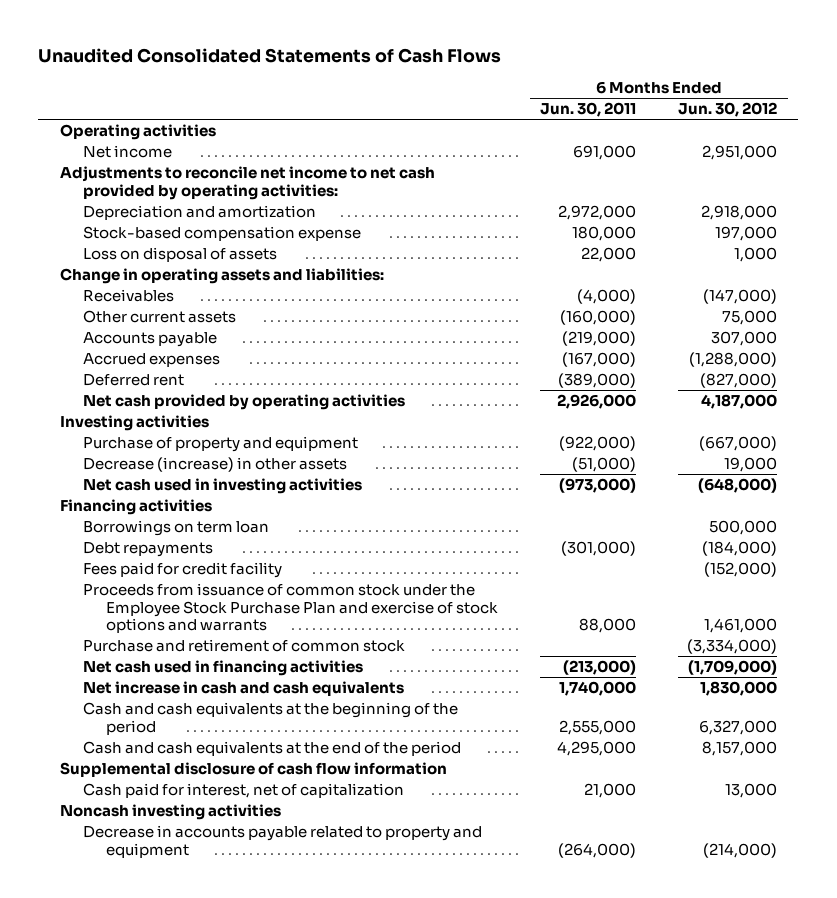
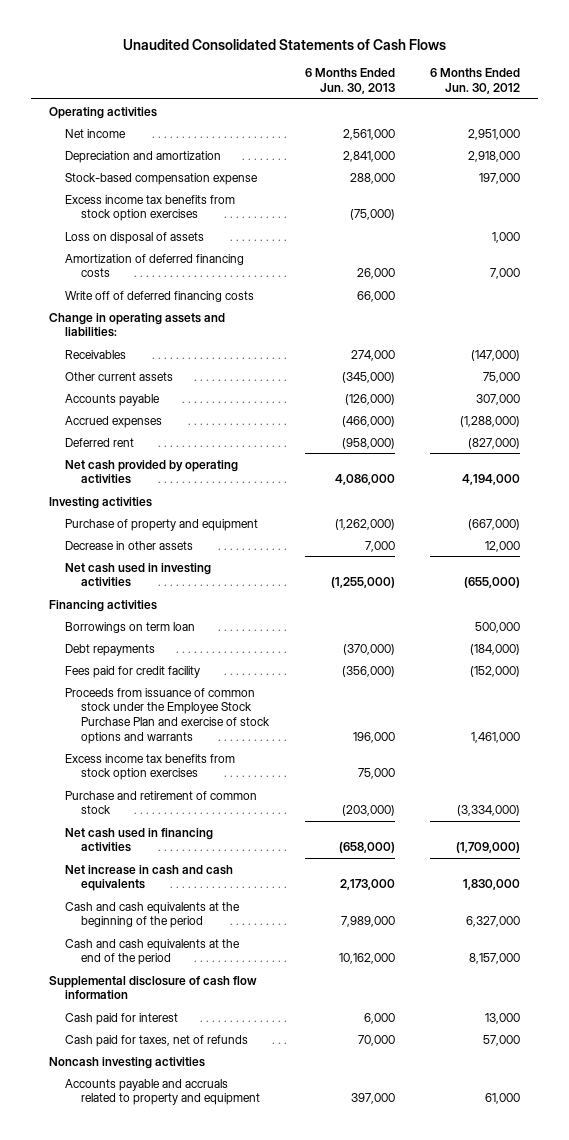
[540,102,637,118] Jun. 30, 2011 -> none
none -> [304,68,395,95] 6 Months Ended Jun. 30, 2013
[59,166,435,200] Adjustments to reconcile net income to net cash provided by operating activities: -> none
none -> [64,194,235,222] Excess income tax benefits from stock option exercises
none -> [64,253,244,278] Amortization of deferred financing costs
none -> [64,290,254,302] Write off of deferred financing costs
[701,394,778,410] 4,187,000 -> [462,474,521,486] 4,194,000
[82,457,347,473] Decrease (increase) in other assets -> [64,540,193,550] Decrease in other assets
[724,457,778,473] 19,000 -> [485,540,521,552] 12,000
[698,478,778,494] (648,000) -> [464,577,521,589] (655,000)
none -> [64,753,235,781] Excess income tax benefits from stock option exercises
[82,783,404,799] Cash paid for interest, net of capitalization -> [64,1012,178,1025] Cash paid for interest
none -> [64,1034,248,1047] Cash paid for taxes, net of refunds
[82,825,482,858] Decrease in accounts payable related to property and equipment -> [64,1078,261,1106] Accounts payable and accruals related to property and equipment
[703,842,778,858] (214,000) -> [485,1093,521,1105] 61,000

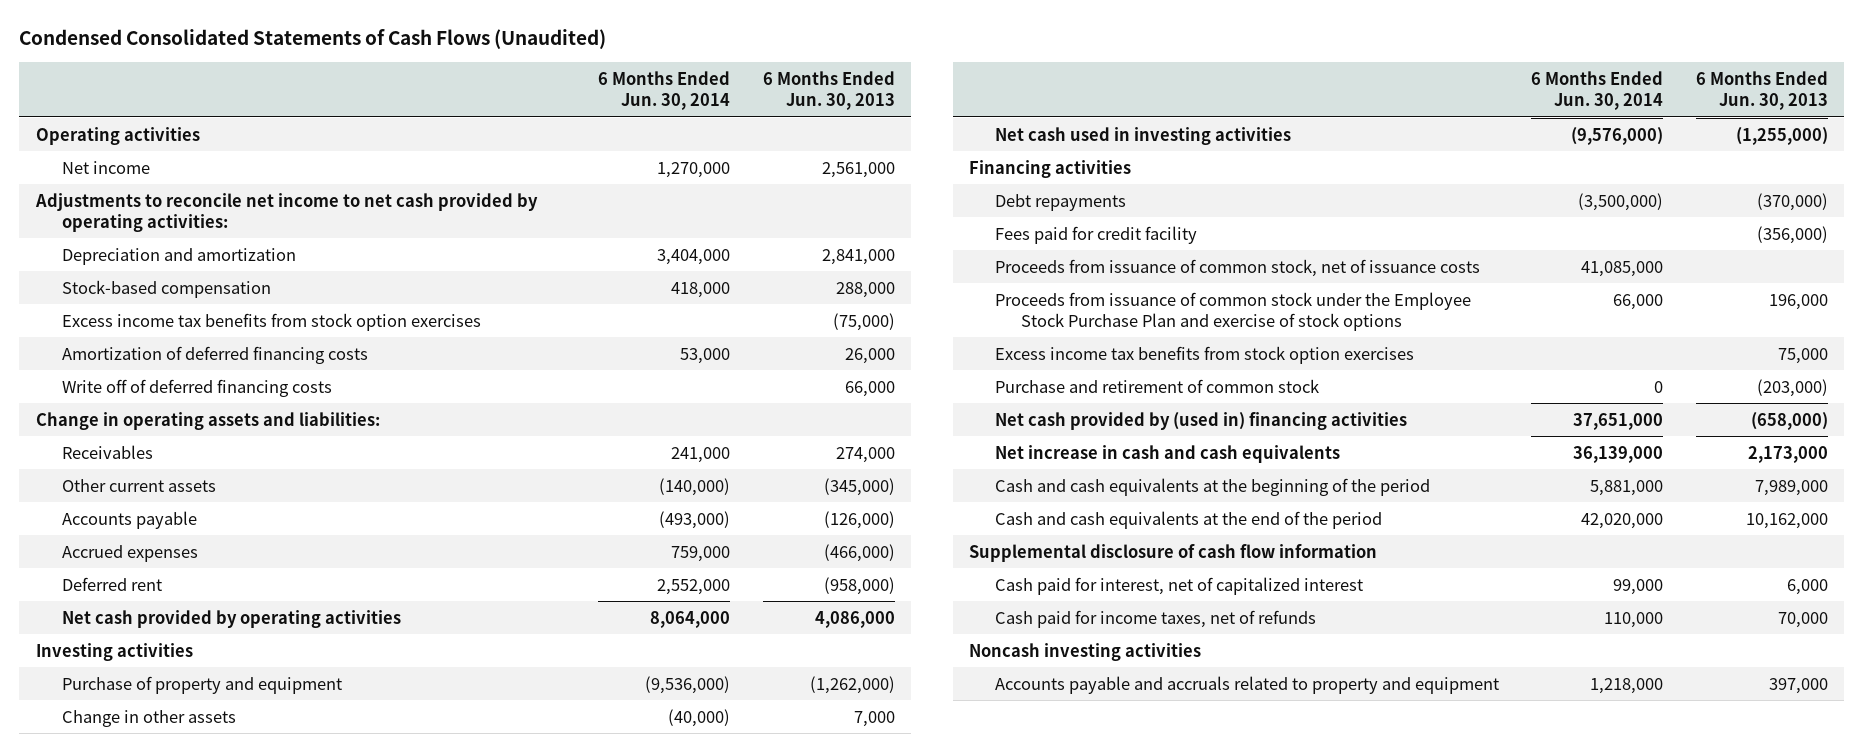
[122,38,446,50] Unaudited Consolidated Statements of Cash Flows -> [19,29,607,50] Condensed Consolidated Statements of Cash Flows (Unaudited)
[430,68,521,95] 6 Months Ended Jun. 30, 2012 -> none
none -> [598,70,731,111] 6 Months Ended Jun. 30, 2014
none -> [34,192,538,233] Adjustments to reconcile net income to net cash provided by operating activities:
[64,172,258,185] Stock-based compensation expense -> [61,279,271,298] Stock-based compensation
[64,231,204,244] Loss on disposal of assets -> none
[64,540,193,550] Decrease in other assets -> [61,709,236,727] Change in other assets
[64,621,195,633] Borrowings on term loan -> none
none -> [994,258,1480,277] Proceeds from issuance of common stock, net of issuance costs
[64,687,271,744] Proceeds from issuance of common stock under the Employee Stock Purchase Plan and exercise of stock options and warrants -> [994,291,1471,332] Proceeds from issuance of common stock under the Employee Stock Purchase Plan and exercise of stock options
[64,827,213,853] Net cash used in financing activities -> [994,411,1407,430] Net cash provided by (used in) financing activities
[64,1012,178,1025] Cash paid for interest -> [994,576,1363,595] Cash paid for interest, net of capitalized interest
[64,1034,248,1047] Cash paid for taxes, net of refunds -> [994,609,1316,628] Cash paid for income taxes, net of refunds

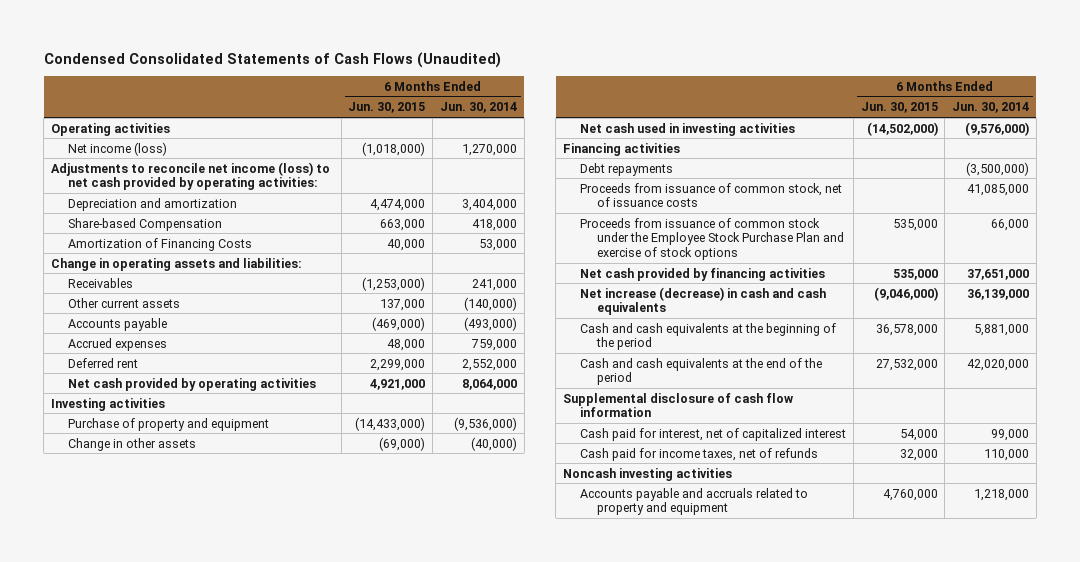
[762,70,895,111] 6 Months Ended Jun. 30, 2013 -> none
none -> [348,102,426,114] Jun. 30, 2015
[61,160,150,174] Net income -> [67,141,167,156] Net income (loss)
[34,192,538,233] Adjustments to reconcile net income to net cash provided by operating activities: -> [51,161,331,191] Adjustments to reconcile net income (loss) to net cash provided by operating activities:
[61,312,481,331] Excess income tax benefits from stock option exercises -> none
[61,378,332,397] Write off of deferred financing costs -> none
[61,279,271,298] Stock-based compensation -> [67,217,222,231] Share-based Compensation
[61,345,368,364] Amortization of deferred financing costs -> [67,237,252,251] Amortization of Financing Costs
[994,225,1197,244] Fees paid for credit facility -> none
[994,345,1414,364] Excess income tax benefits from stock option exercises -> none
[994,378,1319,393] Purchase and retirement of common stock -> none
[994,411,1407,430] Net cash provided by (used in) financing activities -> [579,267,825,281] Net cash provided by financing activities
[994,444,1340,463] Net increase in cash and cash equivalents -> [579,286,826,316] Net increase (decrease) in cash and cash equivalents

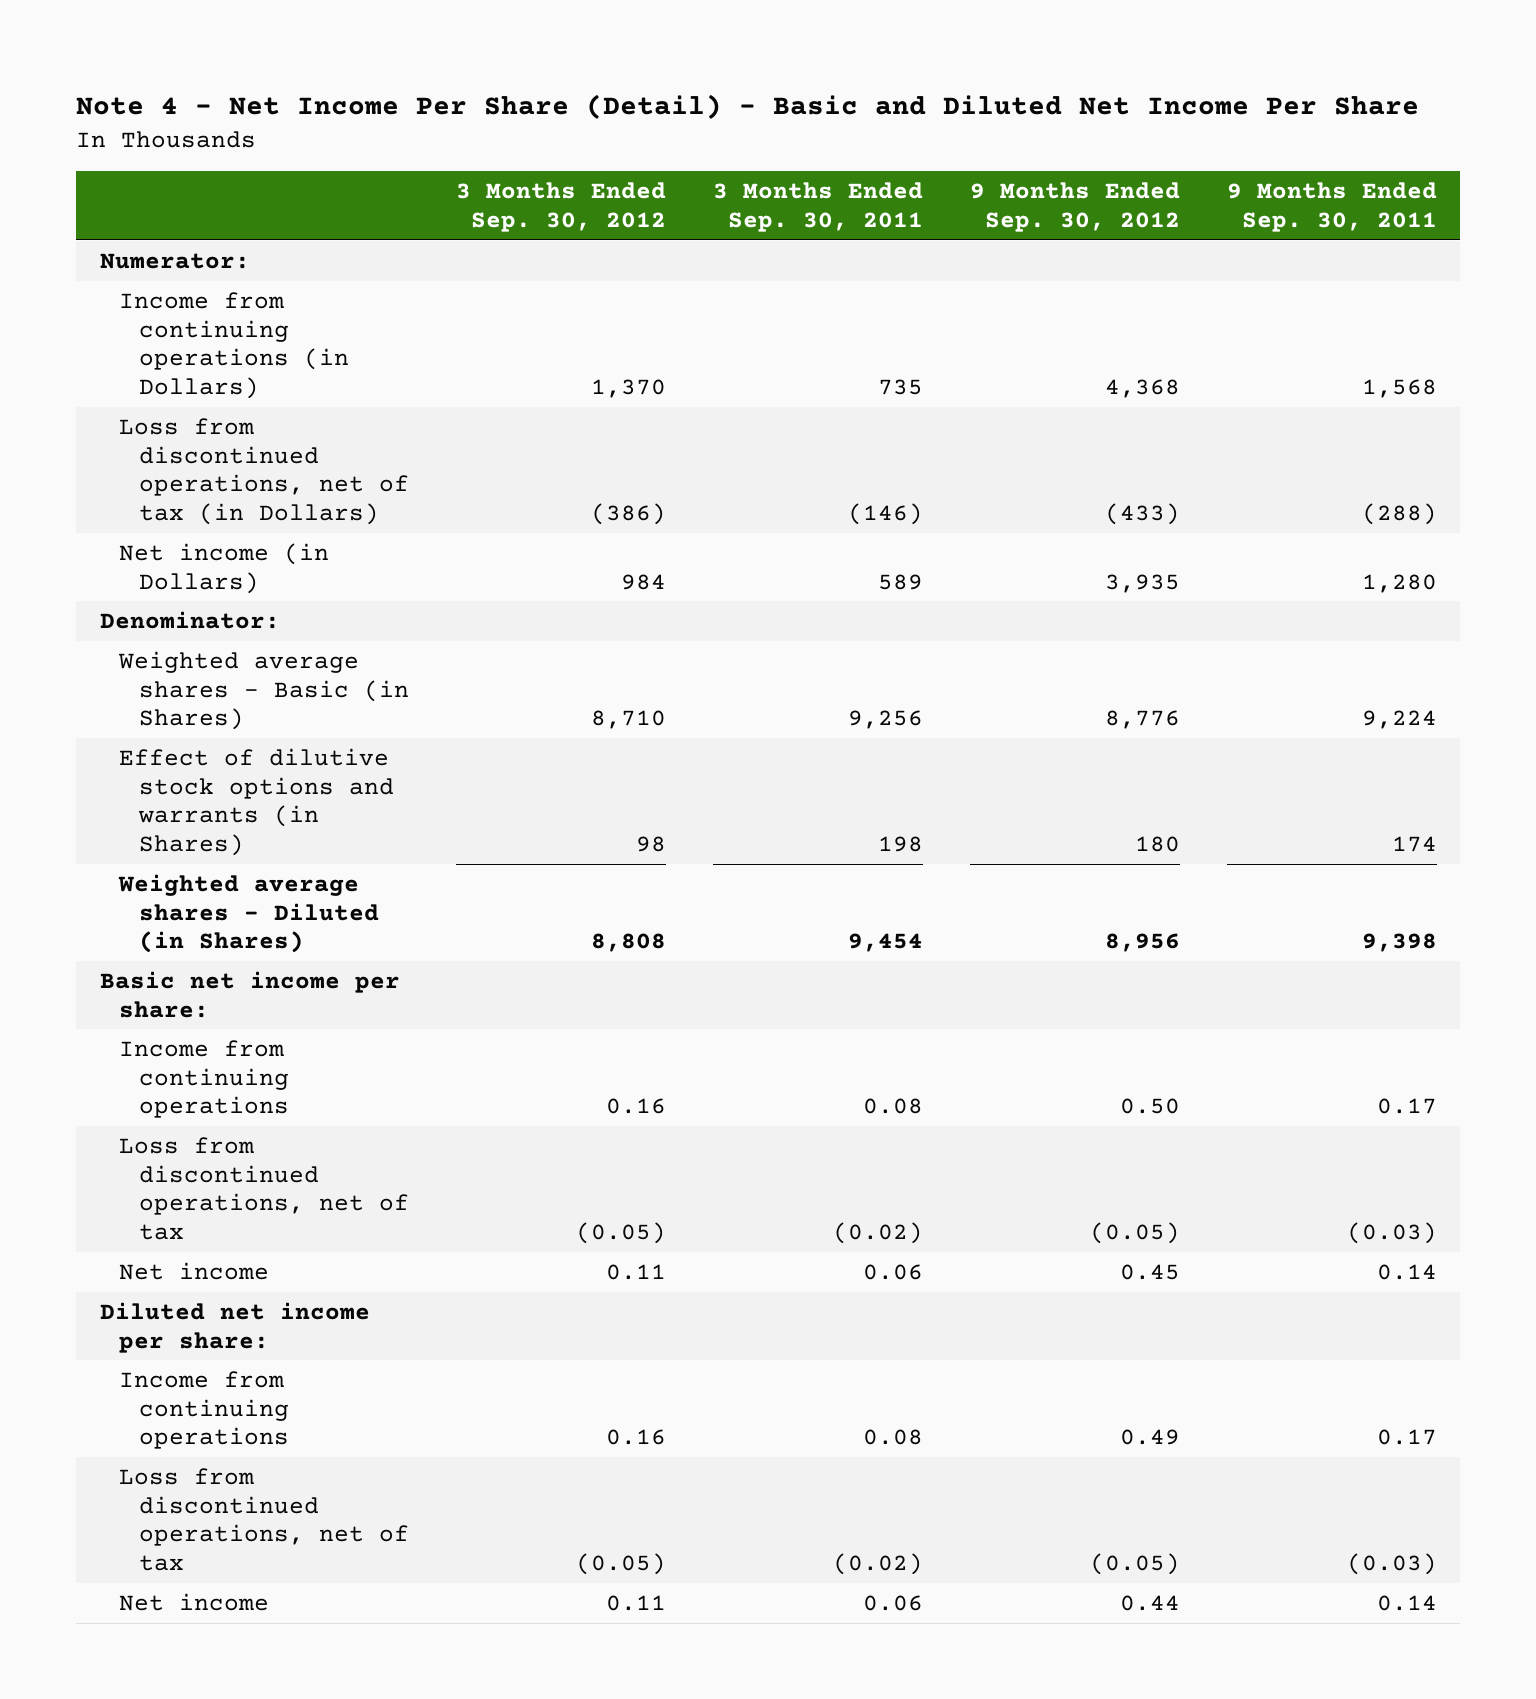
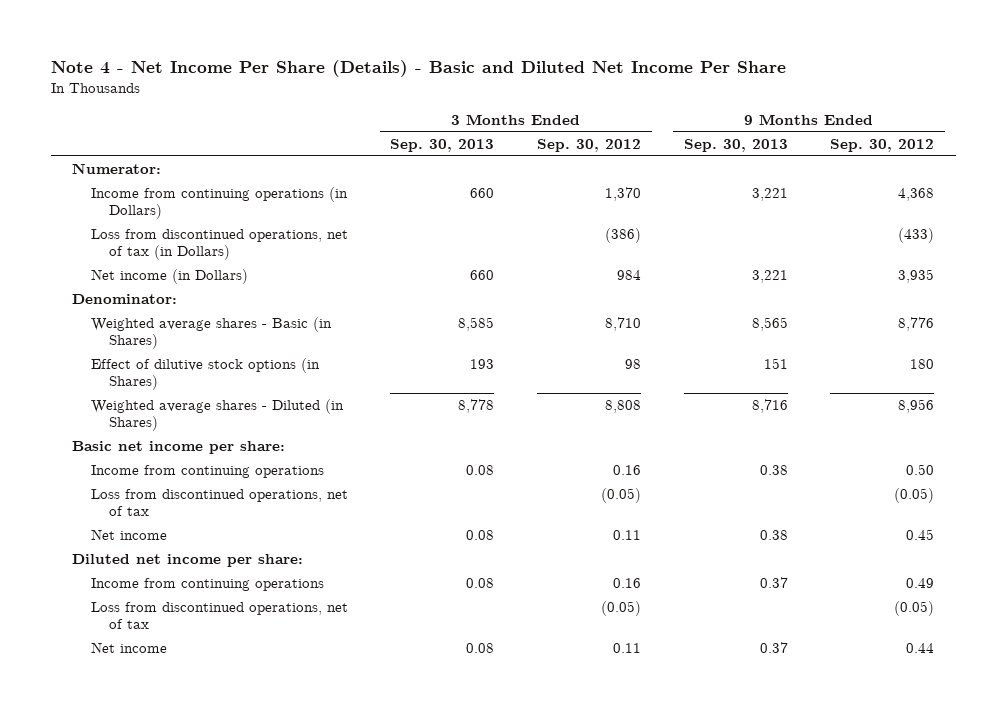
[76,94,1420,120] Note 4 - Net Income Per Share (Detail) - Basic and Diluted Net Income Per Share -> [50,60,786,78] Note 4 - Net Income Per Share (Details) - Basic and Diluted Net Income Per Share
[712,182,923,233] 3 Months Ended Sep. 30, 2011 -> none
[1226,182,1437,233] 9 Months Ended Sep. 30, 2011 -> none
none -> [390,138,495,152] Sep. 30, 2013
none -> [683,138,788,152] Sep. 30, 2013
[119,747,394,856] Effect of dilutive stock options and warrants (in Shares) -> [90,358,320,391] Effect of dilutive stock options (in Shares)

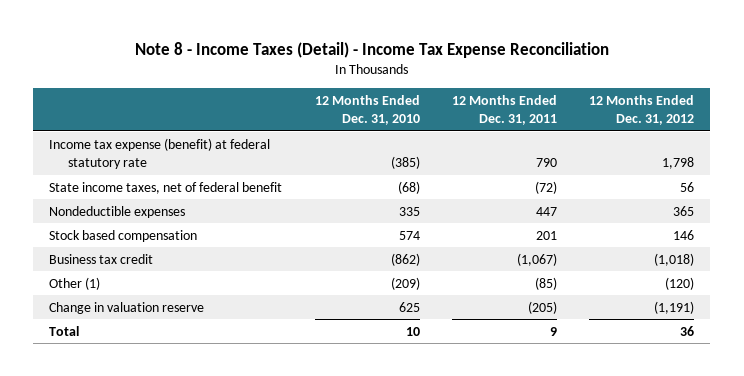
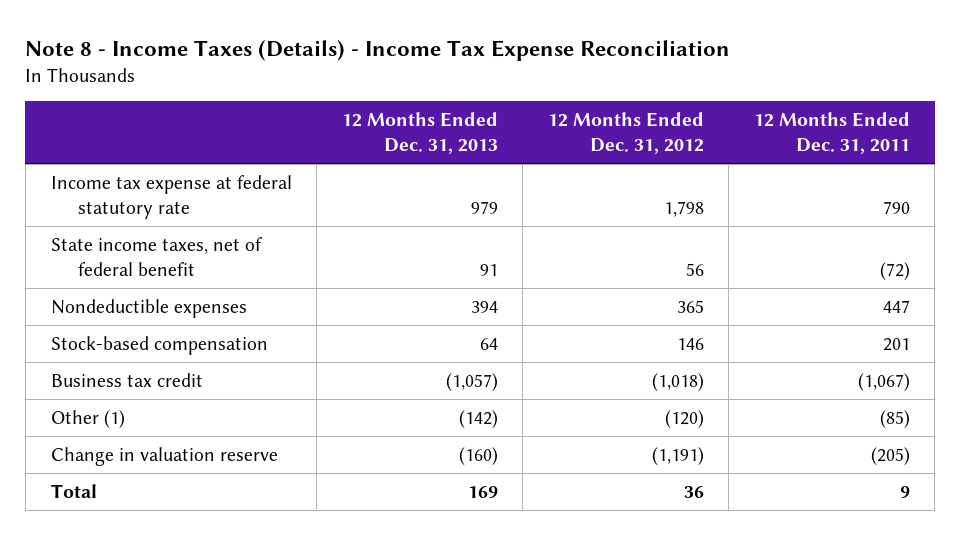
[134,42,609,59] Note 8 - Income Taxes (Detail) - Income Tax Expense Reconciliation -> [25,39,731,61] Note 8 - Income Taxes (Details) - Income Tax Expense Reconciliation
[314,95,420,126] 12 Months Ended Dec. 31, 2010 -> none
none -> [341,112,498,155] 12 Months Ended Dec. 31, 2013
[49,137,271,169] Income tax expense (benefit) at federal statutory rate -> [50,174,292,219] Income tax expense at federal statutory rate
[49,229,198,242] Stock based compensation -> [50,335,268,355] Stock-based compensation

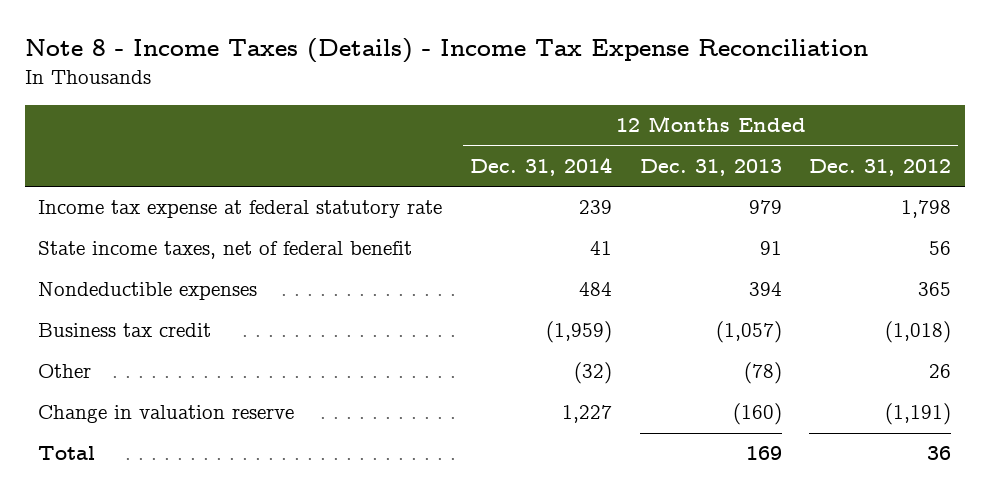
[753,112,910,155] 12 Months Ended Dec. 31, 2011 -> none
none -> [470,156,613,176] Dec. 31, 2014
[50,335,268,355] Stock-based compensation -> none
[50,409,125,428] Other (1) -> [38,364,92,379] Other
[458,409,498,428] (142) -> [743,362,782,385] (78)
[664,409,704,428] (120) -> [929,364,952,379] 26

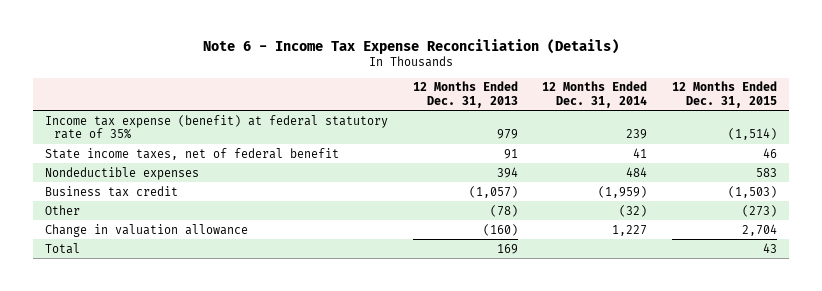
[24,38,868,64] Note 8 - Income Taxes (Details) - Income Tax Expense Reconciliation -> [202,38,619,54] Note 6 - Income Tax Expense Reconciliation (Details)
[809,158,952,176] Dec. 31, 2012 -> none
none -> [671,81,777,108] 12 Months Ended Dec. 31, 2015
[38,200,443,219] Income tax expense at federal statutory rate -> [44,114,388,140] Income tax expense (benefit) at federal statutory rate of 35%
[38,405,295,424] Change in valuation reserve -> [44,223,248,237] Change in valuation allowance

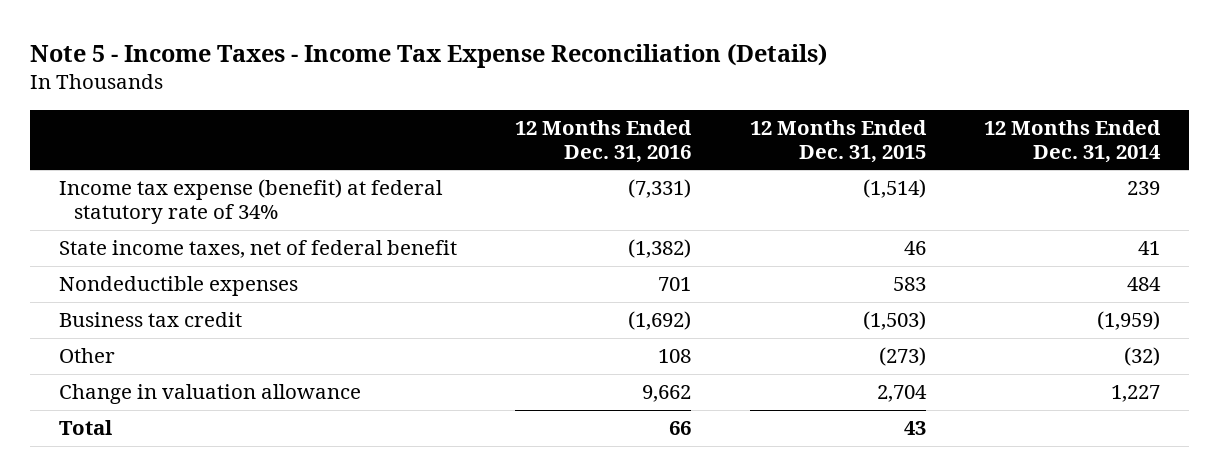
[202,38,619,54] Note 6 - Income Tax Expense Reconciliation (Details) -> [30,42,828,68] Note 5 - Income Taxes - Income Tax Expense Reconciliation (Details)
[412,81,518,108] 12 Months Ended Dec. 31, 2013 -> none
none -> [515,119,693,163] 12 Months Ended Dec. 31, 2016
[44,114,388,140] Income tax expense (benefit) at federal statutory rate of 35% -> [59,179,444,225] Income tax expense (benefit) at federal statutory rate of 34%

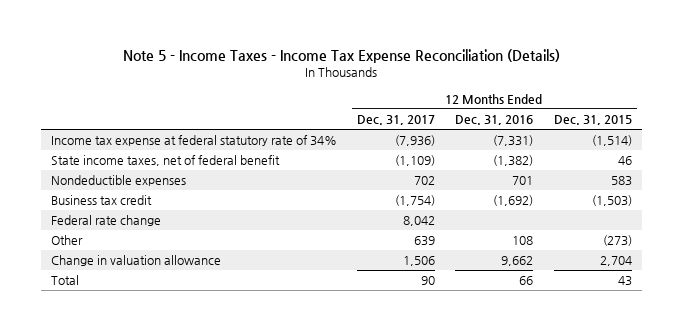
[983,119,1161,163] 12 Months Ended Dec. 31, 2014 -> none
none -> [357,115,436,126] Dec. 31, 2017
[59,179,444,225] Income tax expense (benefit) at federal statutory rate of 34% -> [50,135,337,147] Income tax expense at federal statutory rate of 34%
none -> [50,215,161,227] Federal rate change

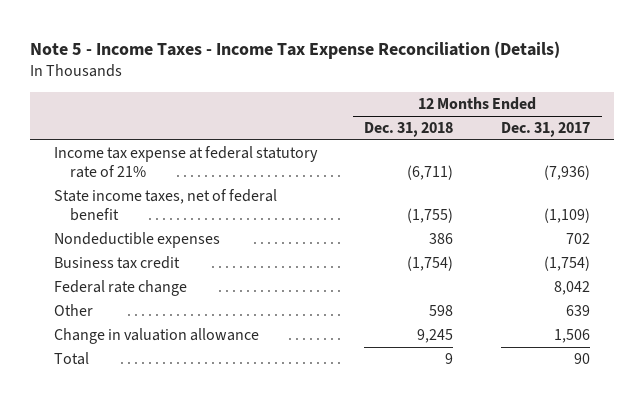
[455,115,534,126] Dec. 31, 2016 -> none
[553,115,632,126] Dec. 31, 2015 -> none
none -> [364,122,454,138] Dec. 31, 2018
[50,135,337,147] Income tax expense at federal statutory rate of 34% -> [53,146,318,178] Income tax expense at federal statutory rate of 21%

